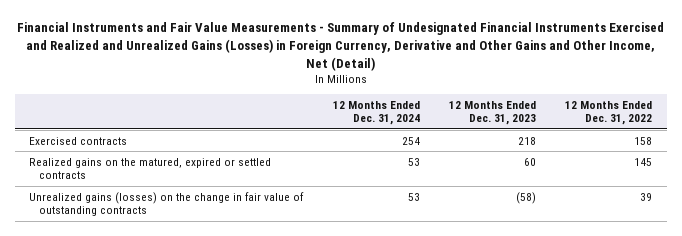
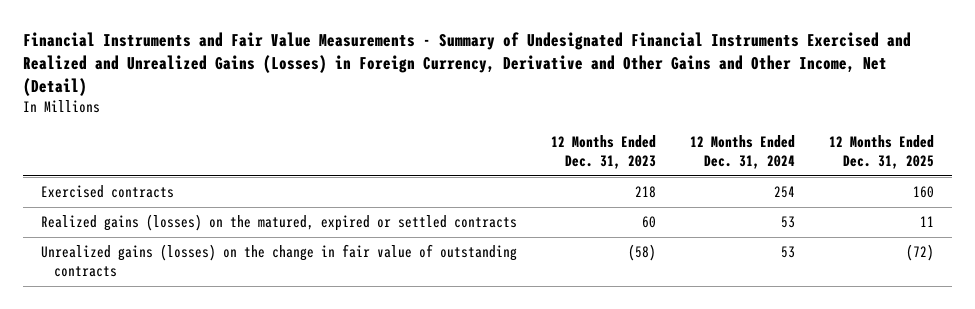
[565,100,653,126] 12 Months Ended Dec. 31, 2022 -> none
none -> [829,135,935,170] 12 Months Ended Dec. 31, 2025
[29,157,272,179] Realized gains on the matured, expired or settled contracts -> [40,213,517,231] Realized gains (losses) on the matured, expired or settled contracts

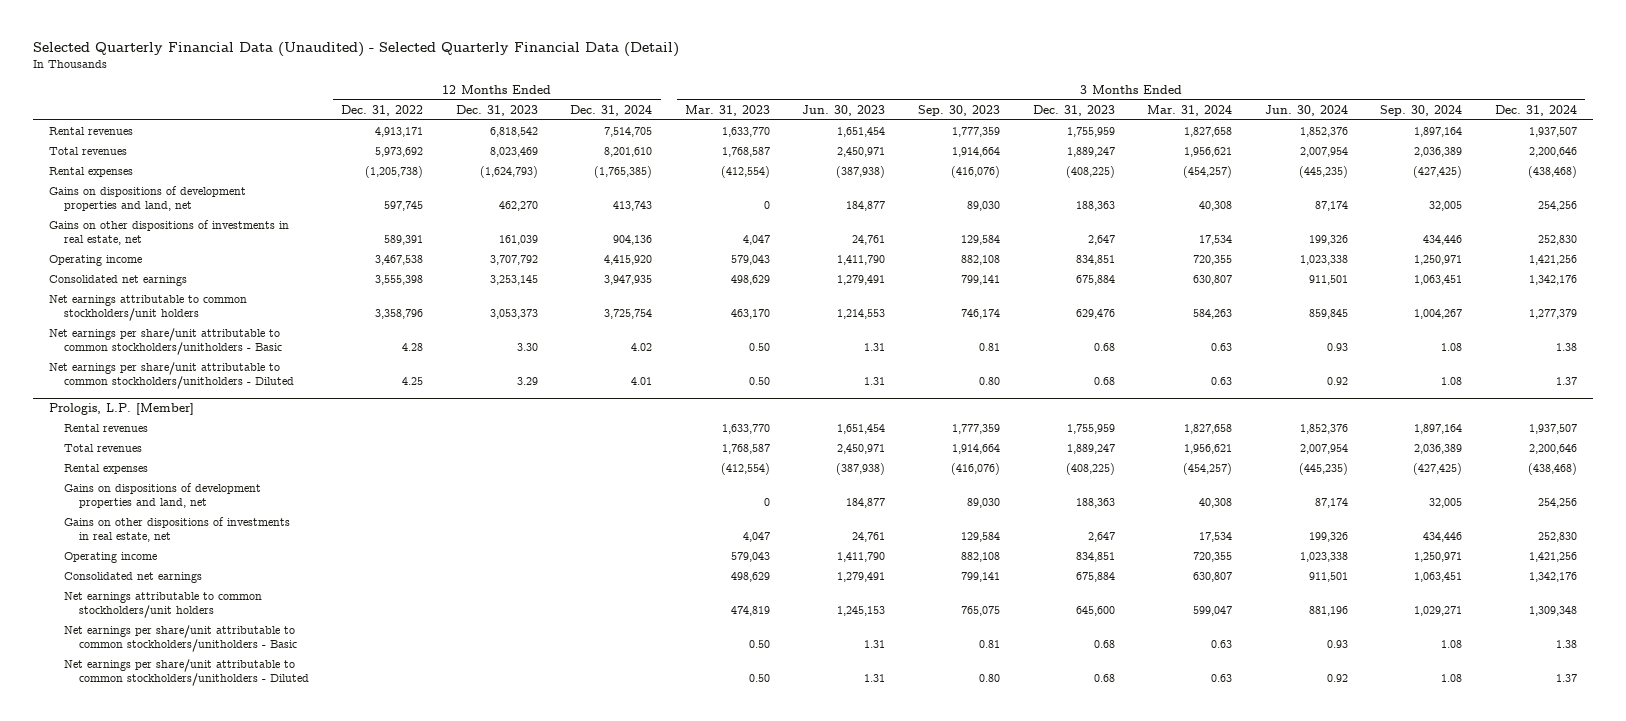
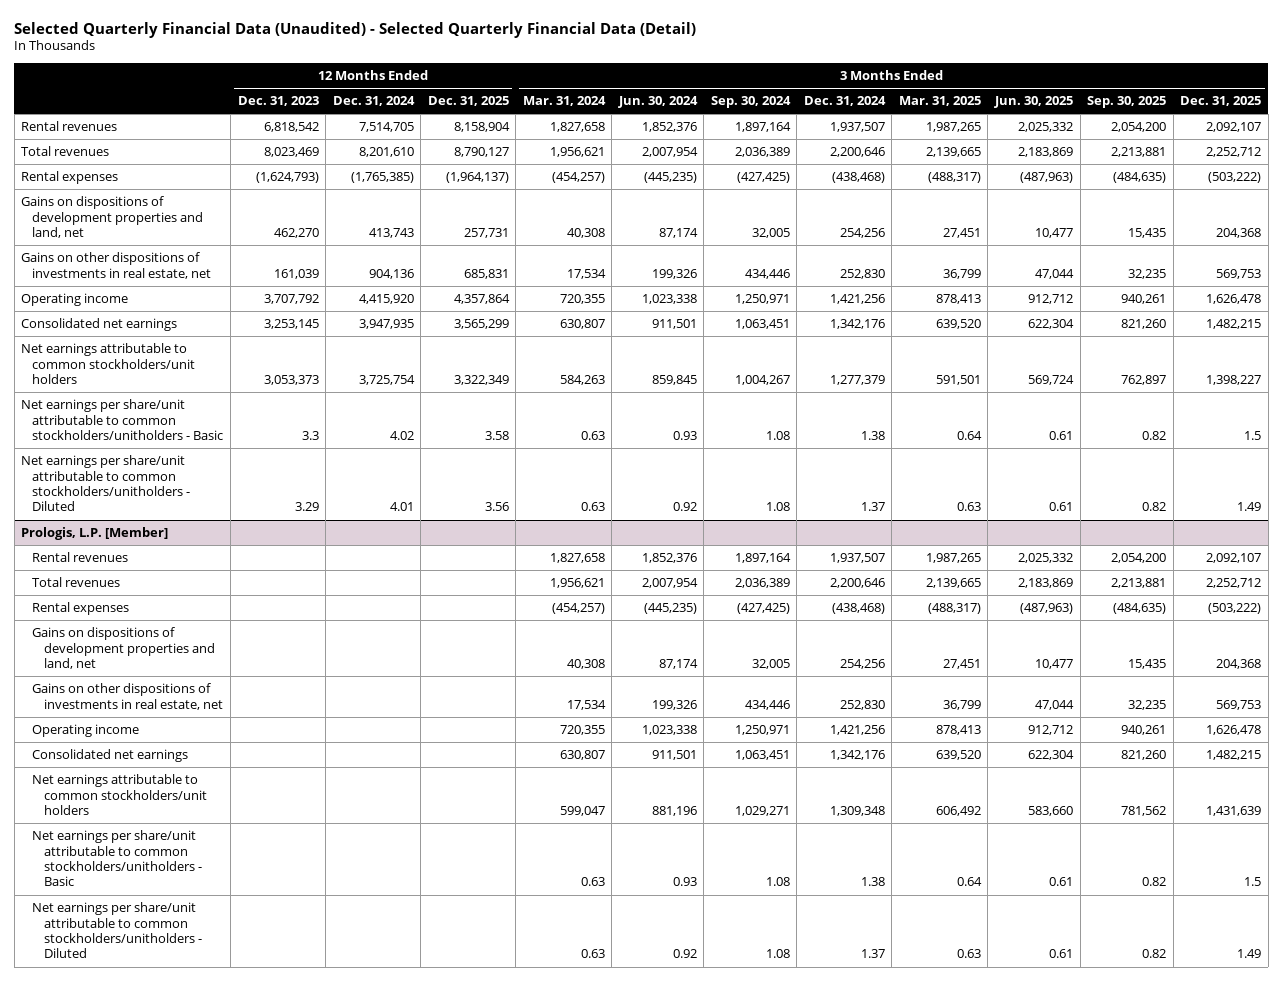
[341,104,424,116] Dec. 31, 2022 -> none
[684,104,770,116] Mar. 31, 2023 -> none
[802,104,886,116] Jun. 30, 2023 -> none
[918,104,1001,116] Sep. 30, 2023 -> none
[1032,104,1115,116] Dec. 31, 2023 -> none
none -> [427,96,509,107] Dec. 31, 2025
none -> [898,96,981,107] Mar. 31, 2025
none -> [994,96,1074,109] Jun. 30, 2025
none -> [1087,96,1167,109] Sep. 30, 2025
none -> [1180,96,1262,107] Dec. 31, 2025
[516,343,538,352] 3.30 -> [301,430,319,440] 3.3

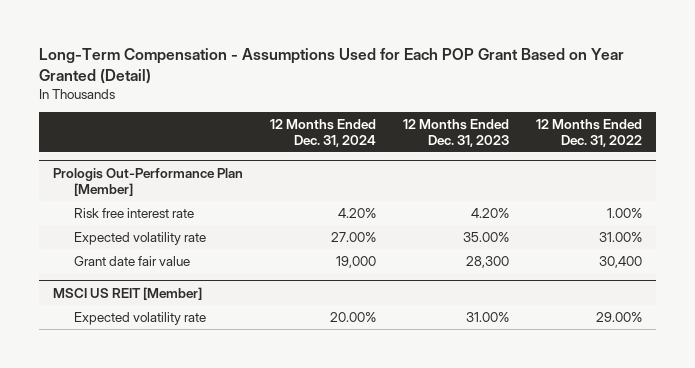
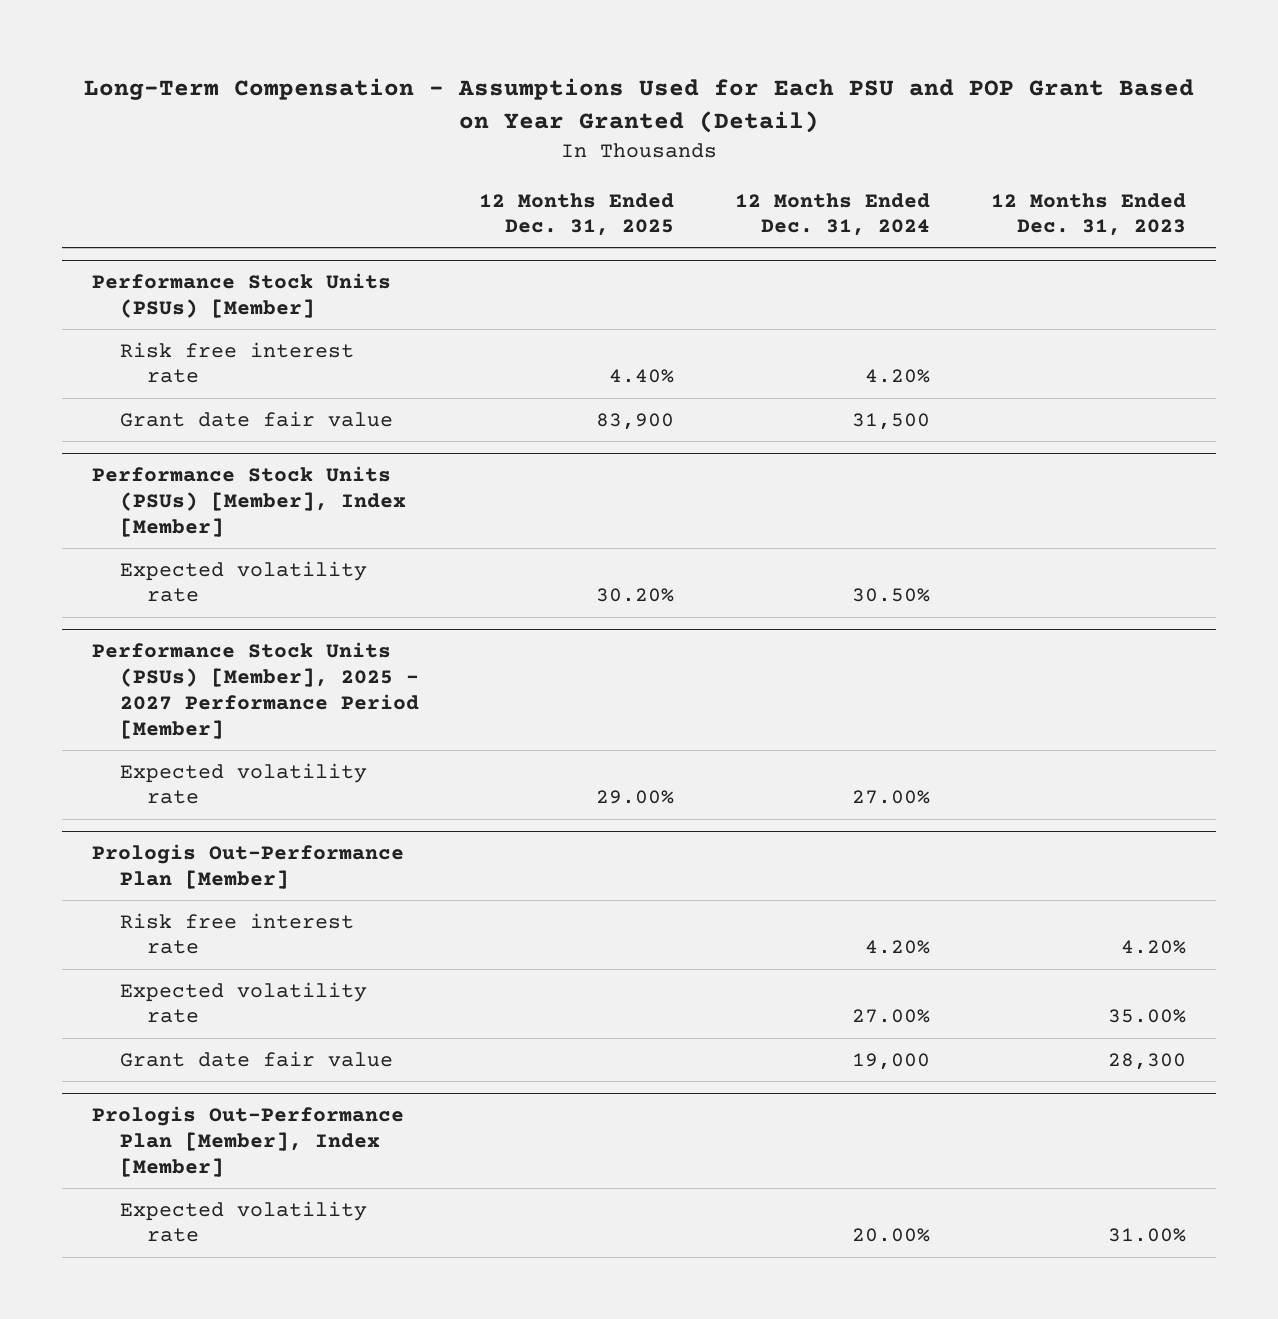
[39,47,625,84] Long-Term Compensation - Assumptions Used for Each POP Grant Based on Year Granted (Detail) -> [84,77,1195,134] Long-Term Compensation - Assumptions Used for Each PSU and POP Grant Based on Year Granted (Detail)
[536,119,643,147] 12 Months Ended Dec. 31, 2022 -> none
none -> [479,192,675,237] 12 Months Ended Dec. 31, 2025
none -> [91,273,391,319] Performance Stock Units (PSUs) [Member]
none -> [119,341,354,384] Risk free interest rate
none -> [119,410,393,427] Grant date fair value
none -> [91,466,406,538] Performance Stock Units (PSUs) [Member], Index [Member]
none -> [119,560,367,603] Expected volatility rate
none -> [91,642,419,739] Performance Stock Units (PSUs) [Member], 2025 - 2027 Performance Period [Member]
none -> [119,762,367,805] Expected volatility rate
[52,286,202,300] MSCI US REIT [Member] -> none
none -> [91,1106,404,1178] Prologis Out-Performance Plan [Member], Index [Member]

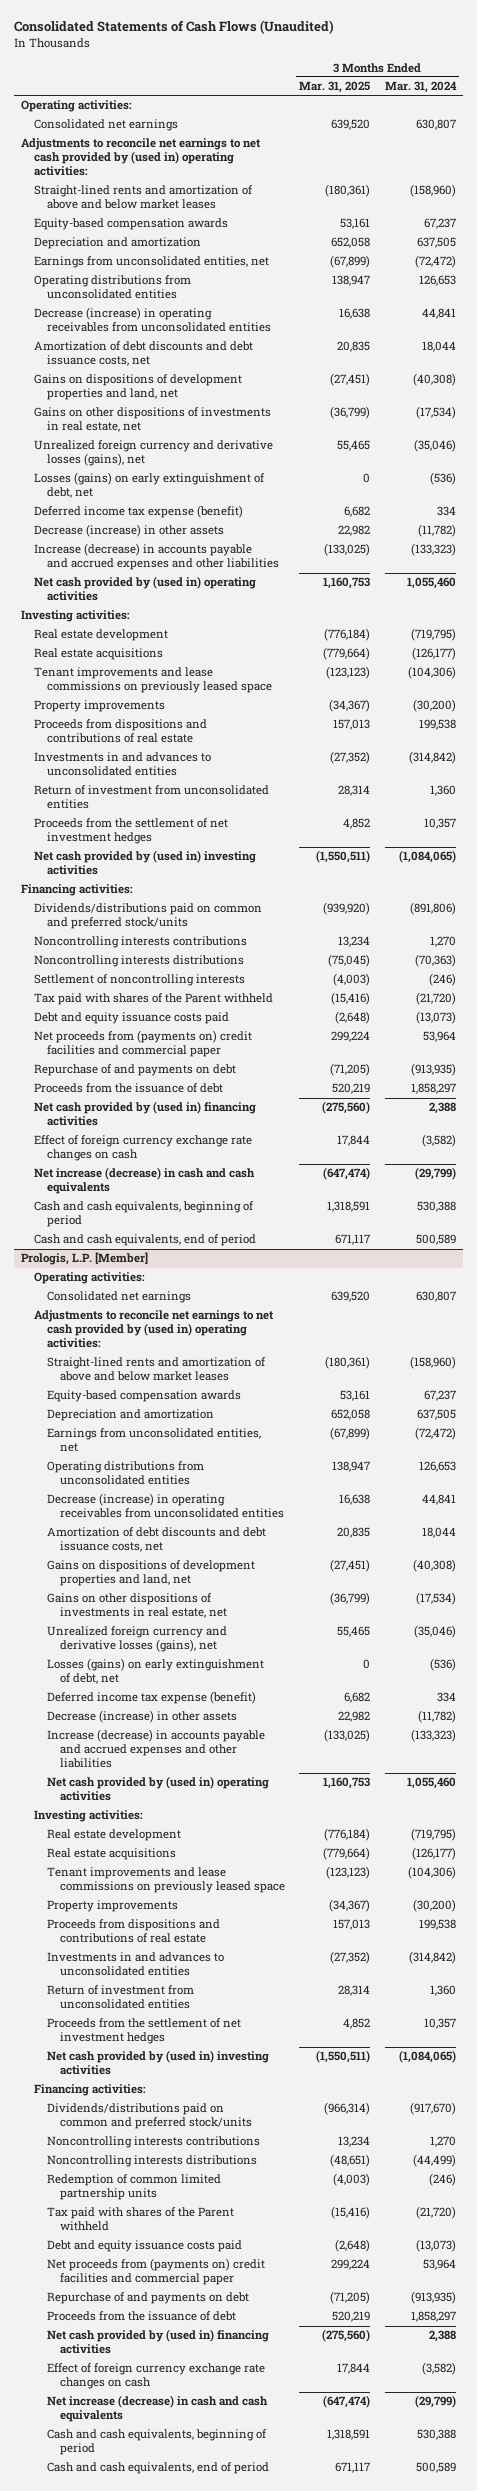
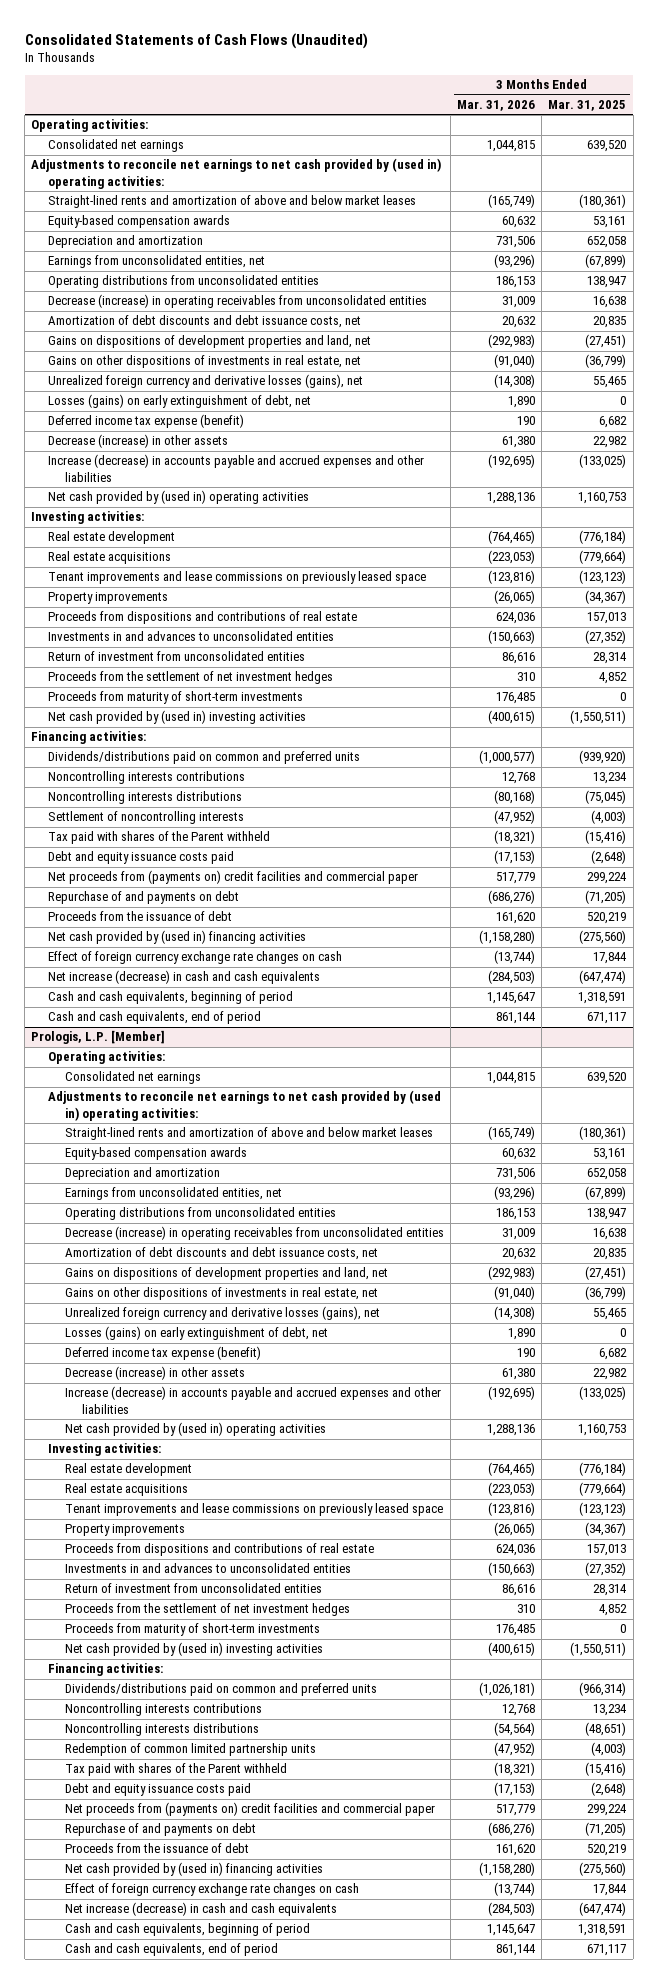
[384,81,457,94] Mar. 31, 2024 -> none
none -> [457,100,536,112] Mar. 31, 2026
none -> [48,691,304,705] Proceeds from maturity of short-term investments
[33,903,262,930] Dividends/distributions paid on common and preferred stock/units -> [48,751,361,765] Dividends/distributions paid on common and preferred units
none -> [64,1623,320,1637] Proceeds from maturity of short-term investments
[46,2103,252,2130] Dividends/distributions paid on common and preferred stock/units -> [64,1683,377,1697] Dividends/distributions paid on common and preferred units

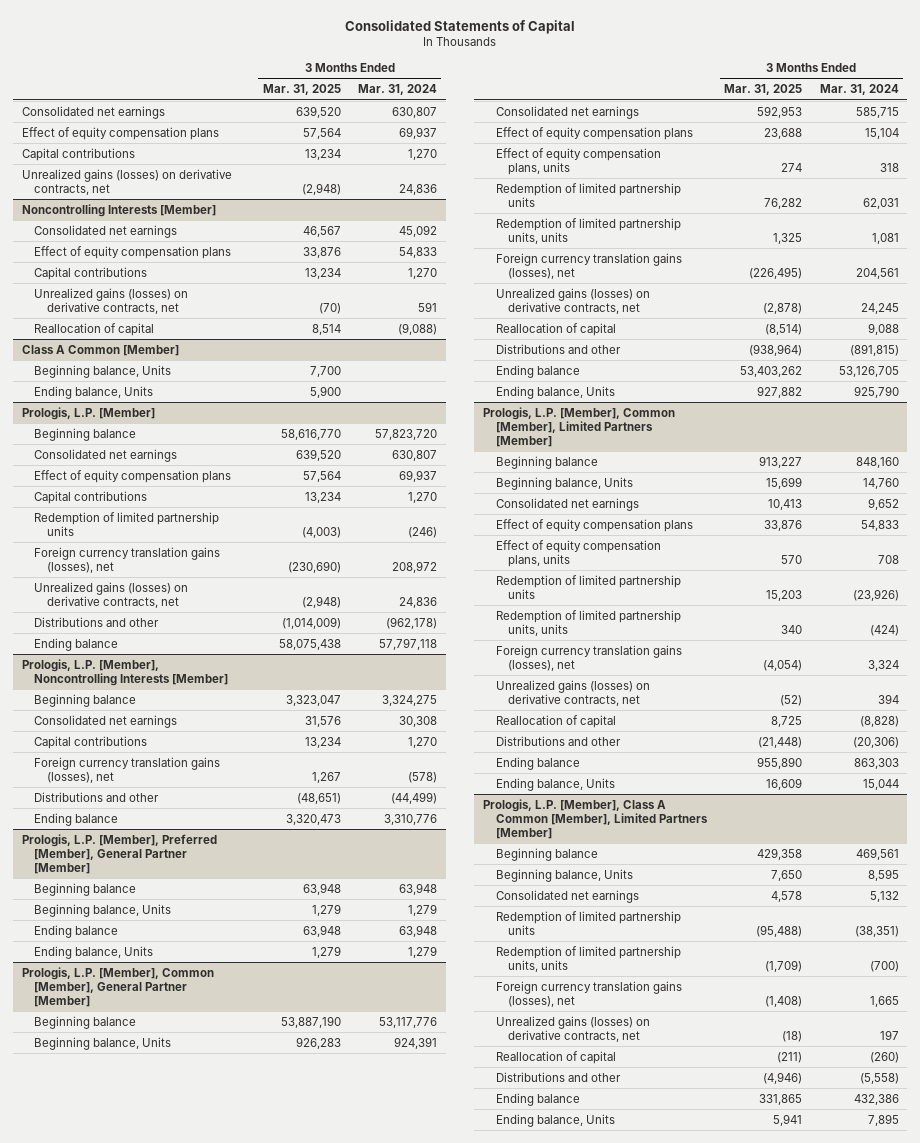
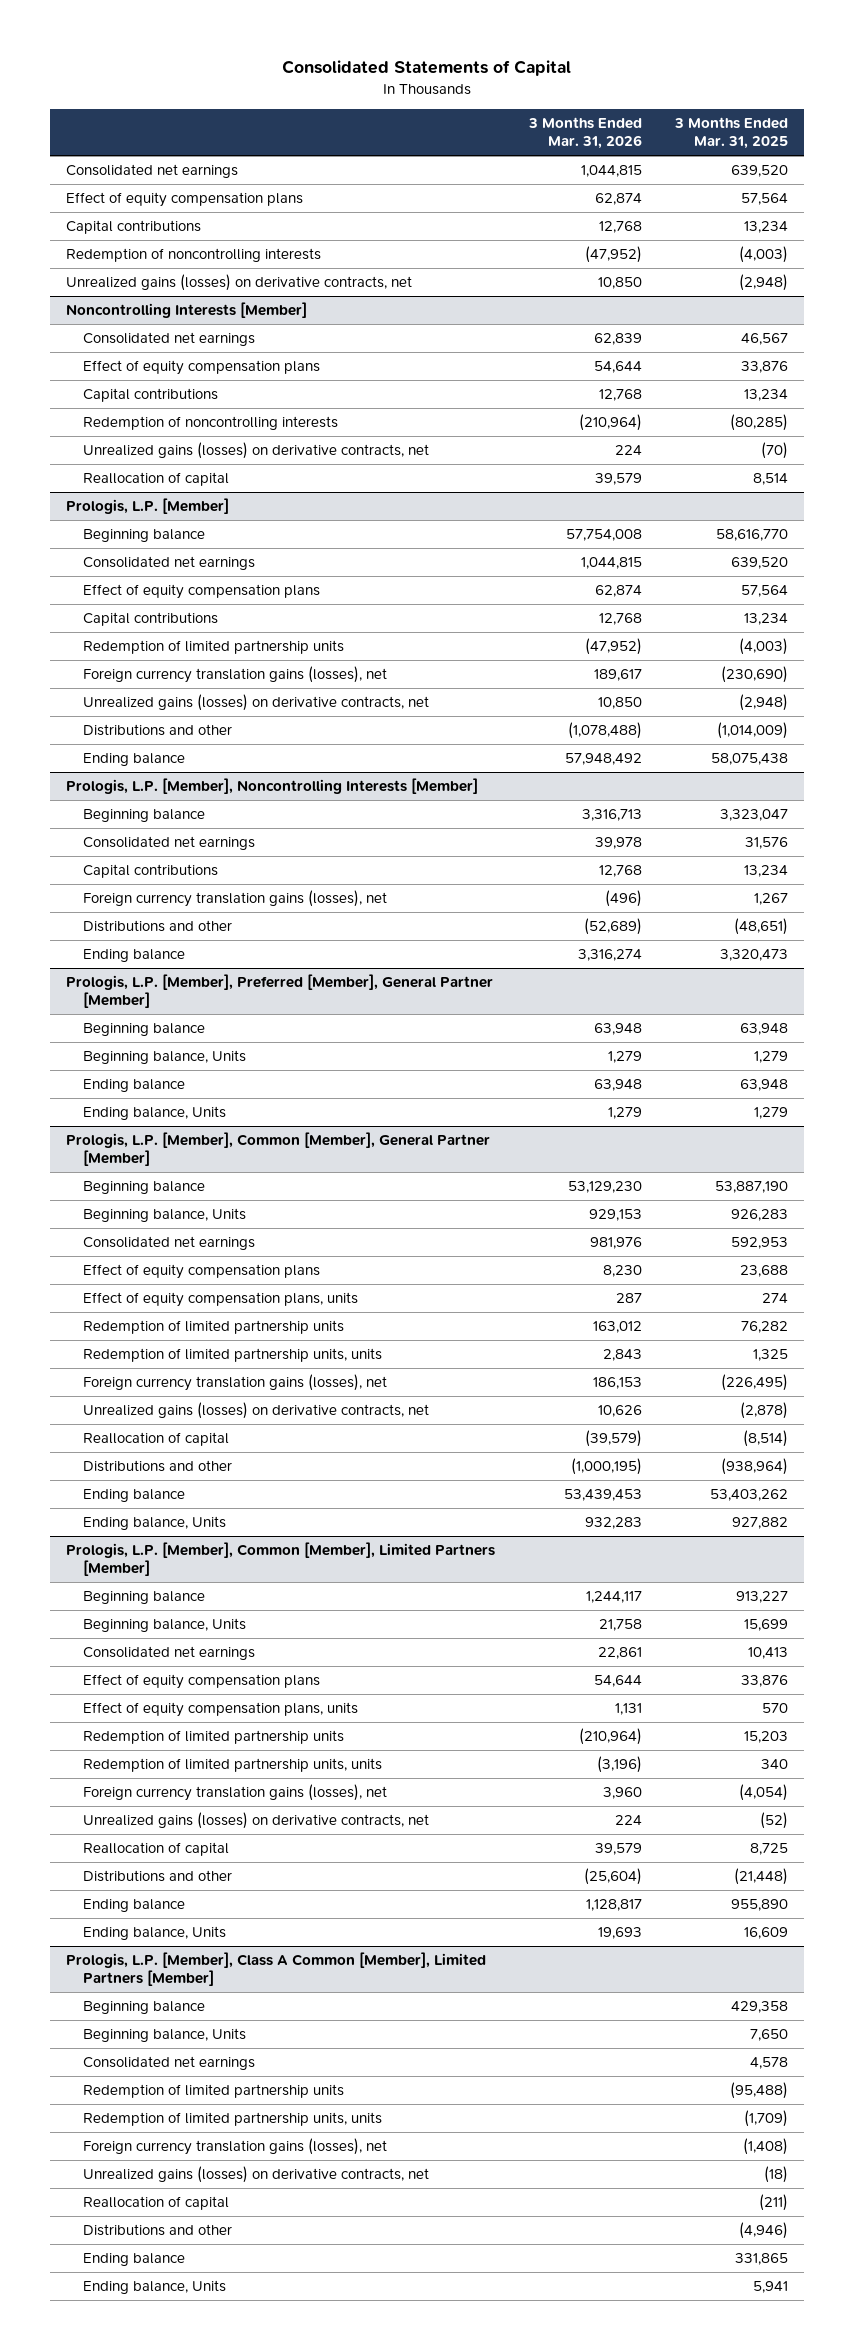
[358,84,438,96] Mar. 31, 2024 -> none
none -> [527,117,642,150] 3 Months Ended Mar. 31, 2026
none -> [66,248,322,263] Redemption of noncontrolling interests
none -> [83,416,339,431] Redemption of noncontrolling interests
[21,344,179,356] Class A Common [Member] -> none
[34,364,172,378] Beginning balance, Units -> none
[34,385,154,399] Ending balance, Units -> none

